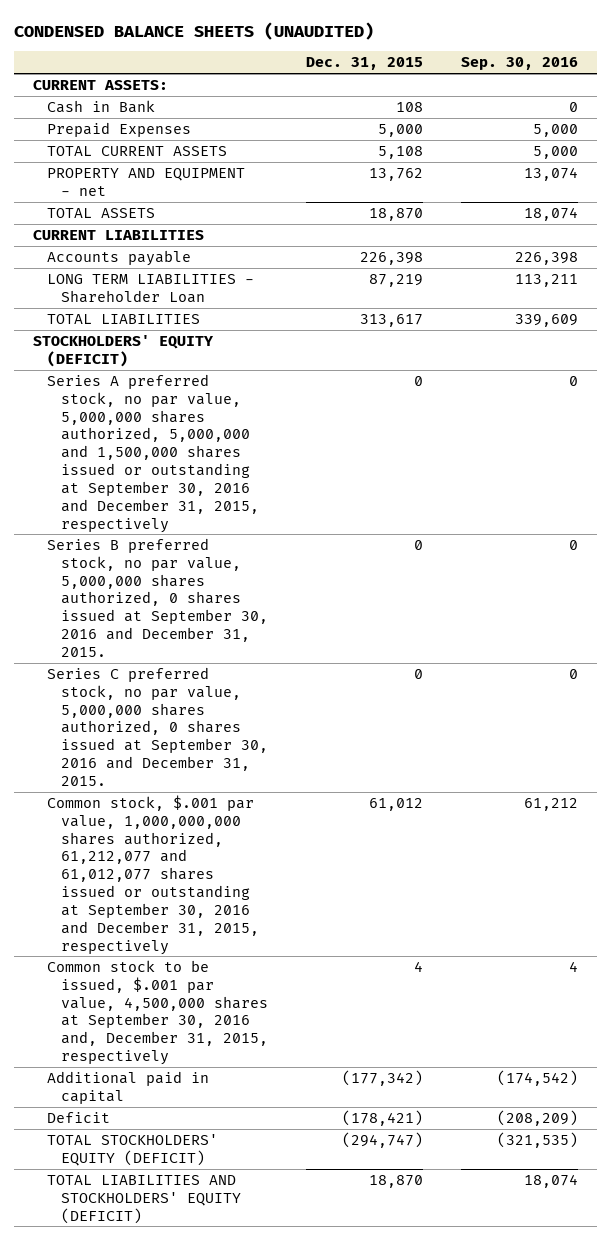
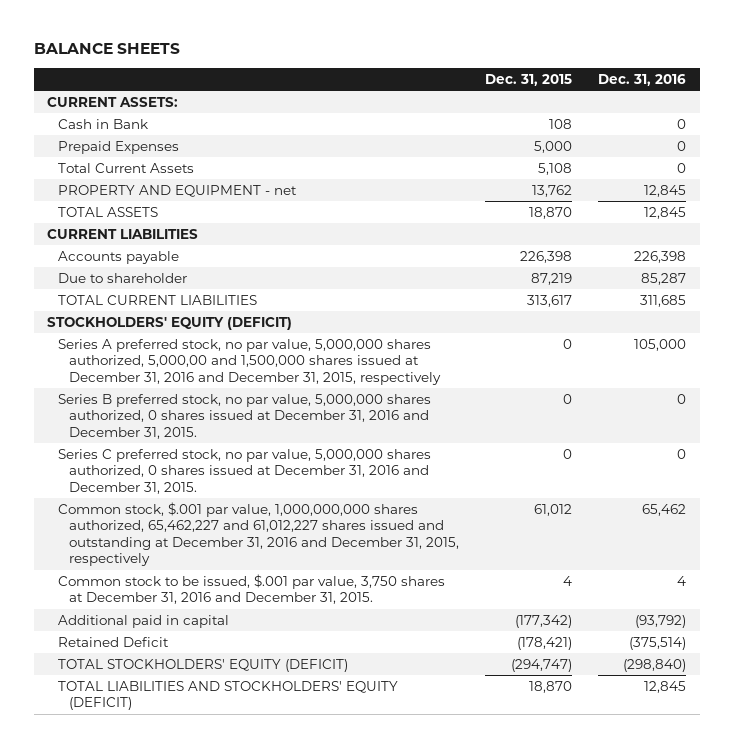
[14,21,375,40] CONDENSED BALANCE SHEETS (UNAUDITED) -> [33,43,180,55] BALANCE SHEETS
[461,57,579,71] Sep. 30, 2016 -> none
none -> [598,73,687,86] Dec. 31, 2016
[47,145,228,156] TOTAL CURRENT ASSETS -> [57,162,194,173] Total Current Assets
[47,273,255,303] LONG TERM LIABILITIES - Shareholder Loan -> [57,272,187,283] Due to shareholder
[47,313,201,324] TOTAL LIABILITIES -> [57,294,257,305] TOTAL CURRENT LIABILITIES
[47,373,260,533] Series A preferred stock, no par value, 5,000,000 shares authorized, 5,000,000 and 1,500,000 shares issued or outstanding at September 30, 2016 and December 31, 2015, respectively -> [57,338,441,385] Series A preferred stock, no par value, 5,000,000 shares authorized, 5,000,00 and 1,500,000 shares issued at December 31, 2016 and December 31, 2015, respectively
[47,537,269,657] Series B preferred stock, no par value, 5,000,000 shares authorized, 0 shares issued at September 30, 2016 and December 31, 2015. -> [57,393,431,439] Series B preferred stock, no par value, 5,000,000 shares authorized, 0 shares issued at December 31, 2016 and December 31, 2015.
[47,666,269,786] Series C preferred stock, no par value, 5,000,000 shares authorized, 0 shares issued at September 30, 2016 and December 31, 2015. -> [57,448,431,494] Series C preferred stock, no par value, 5,000,000 shares authorized, 0 shares issued at December 31, 2016 and December 31, 2015.
[47,794,260,955] Common stock, $.001 par value, 1,000,000,000 shares authorized, 61,212,077 and 61,012,077 shares issued or outstanding at September 30, 2016 and December 31, 2015, respectively -> [57,501,459,567] Common stock, $.001 par value, 1,000,000,000 shares authorized, 65,462,227 and 61,012,227 shares issued and outstanding at December 31, 2016 and December 31, 2015, respectively
[47,959,269,1066] Common stock to be issued, $.001 par value, 4,500,000 shares at September 30, 2016 and, December 31, 2015, respectively -> [57,573,445,605] Common stock to be issued, $.001 par value, 3,750 shares at December 31, 2016 and December 31, 2015.
[47,1111,111,1123] Deficit -> [57,636,169,647] Retained Deficit

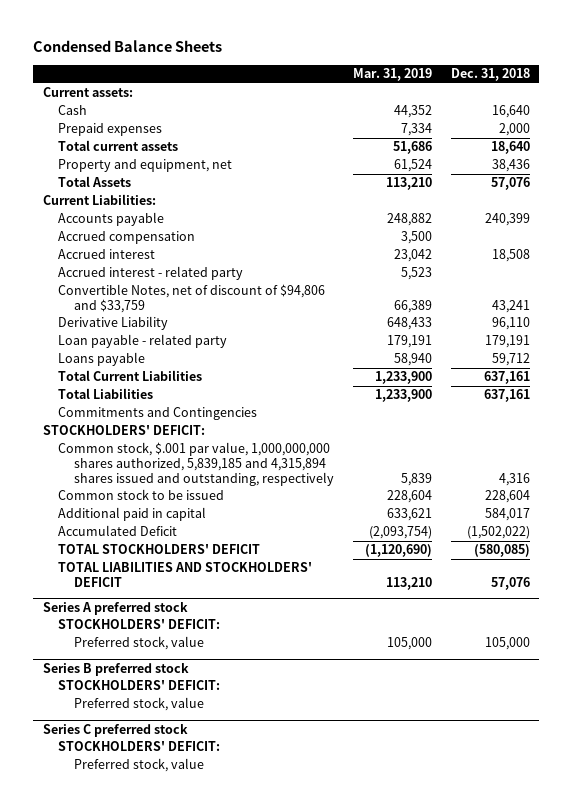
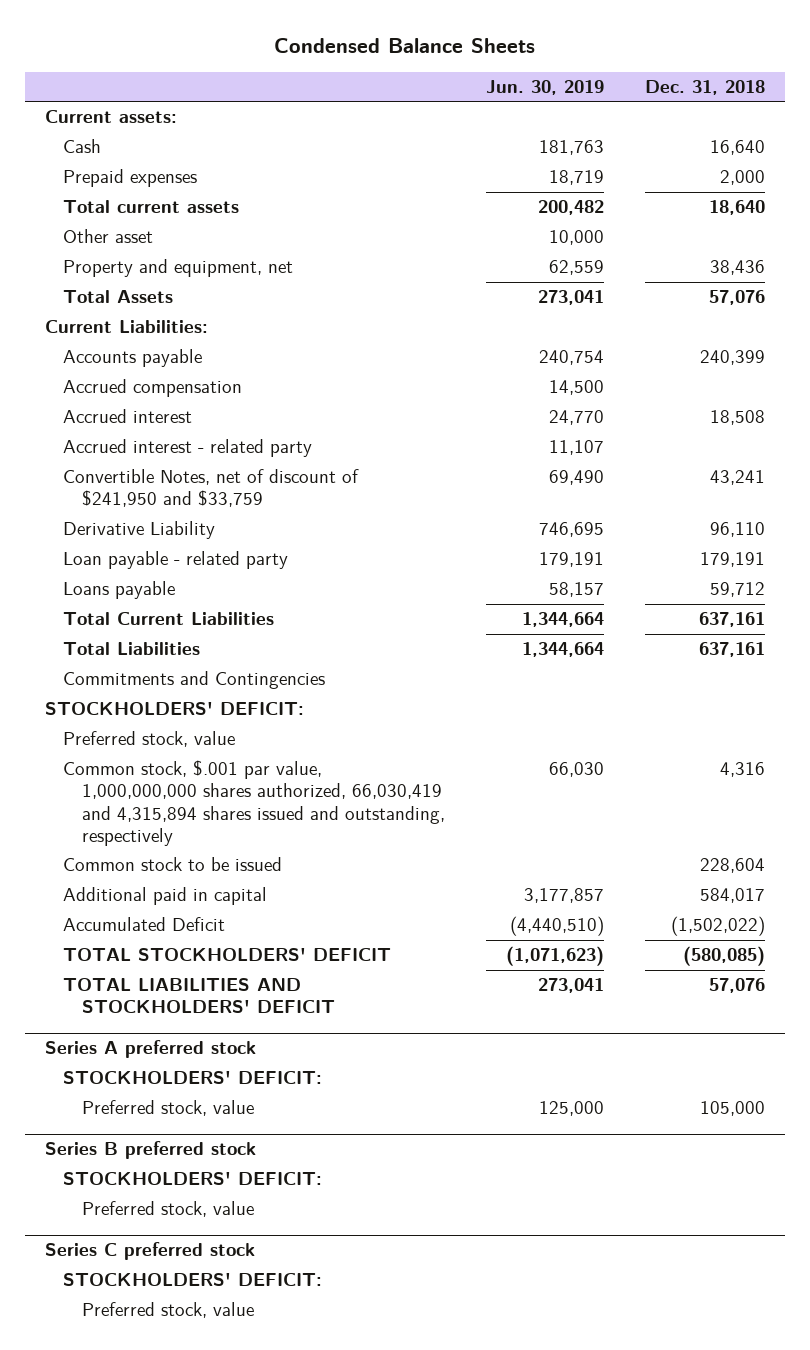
[352,68,432,82] Mar. 31, 2019 -> none
none -> [485,80,604,96] Jun. 30, 2019
none -> [63,229,154,244] Other asset
[58,284,326,314] Convertible Notes, net of discount of $94,806 and $33,759 -> [63,469,360,508] Convertible Notes, net of discount of $241,950 and $33,759
none -> [63,731,236,748] Preferred stock, value
[58,442,334,486] Common stock, $.001 par value, 1,000,000,000 shares authorized, 5,839,185 and 4,315,894 shares issued and outstanding, respectively -> [63,760,445,846] Common stock, $.001 par value, 1,000,000,000 shares authorized, 66,030,419 and 4,315,894 shares issued and outstanding, respectively

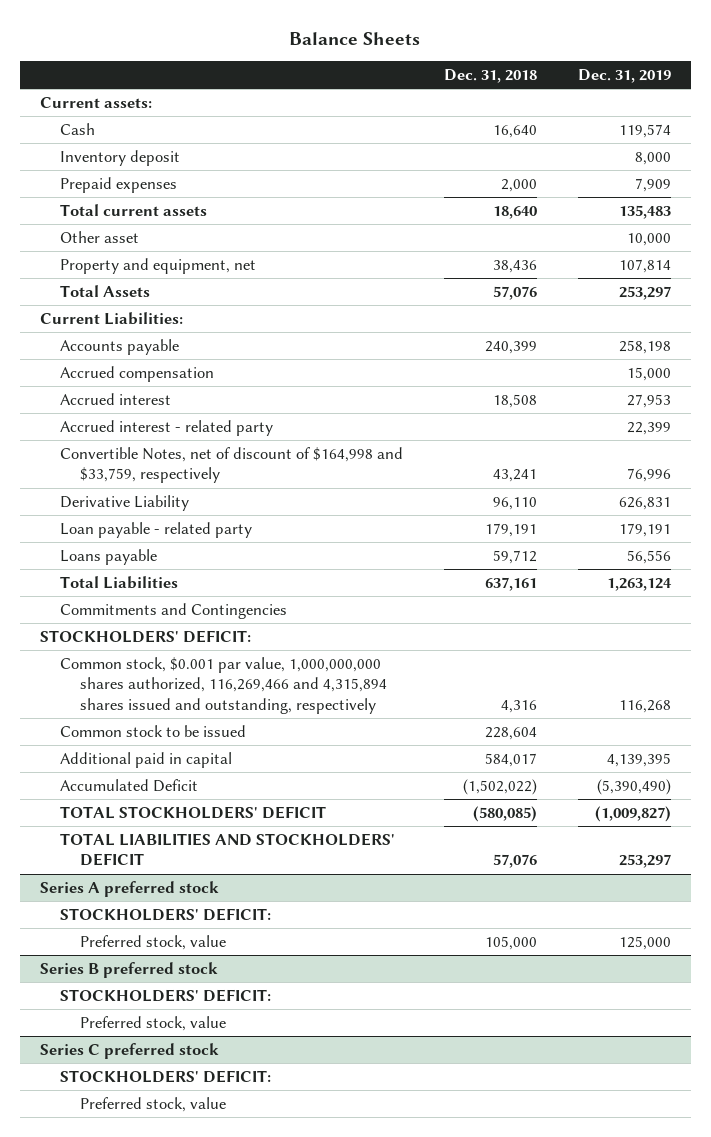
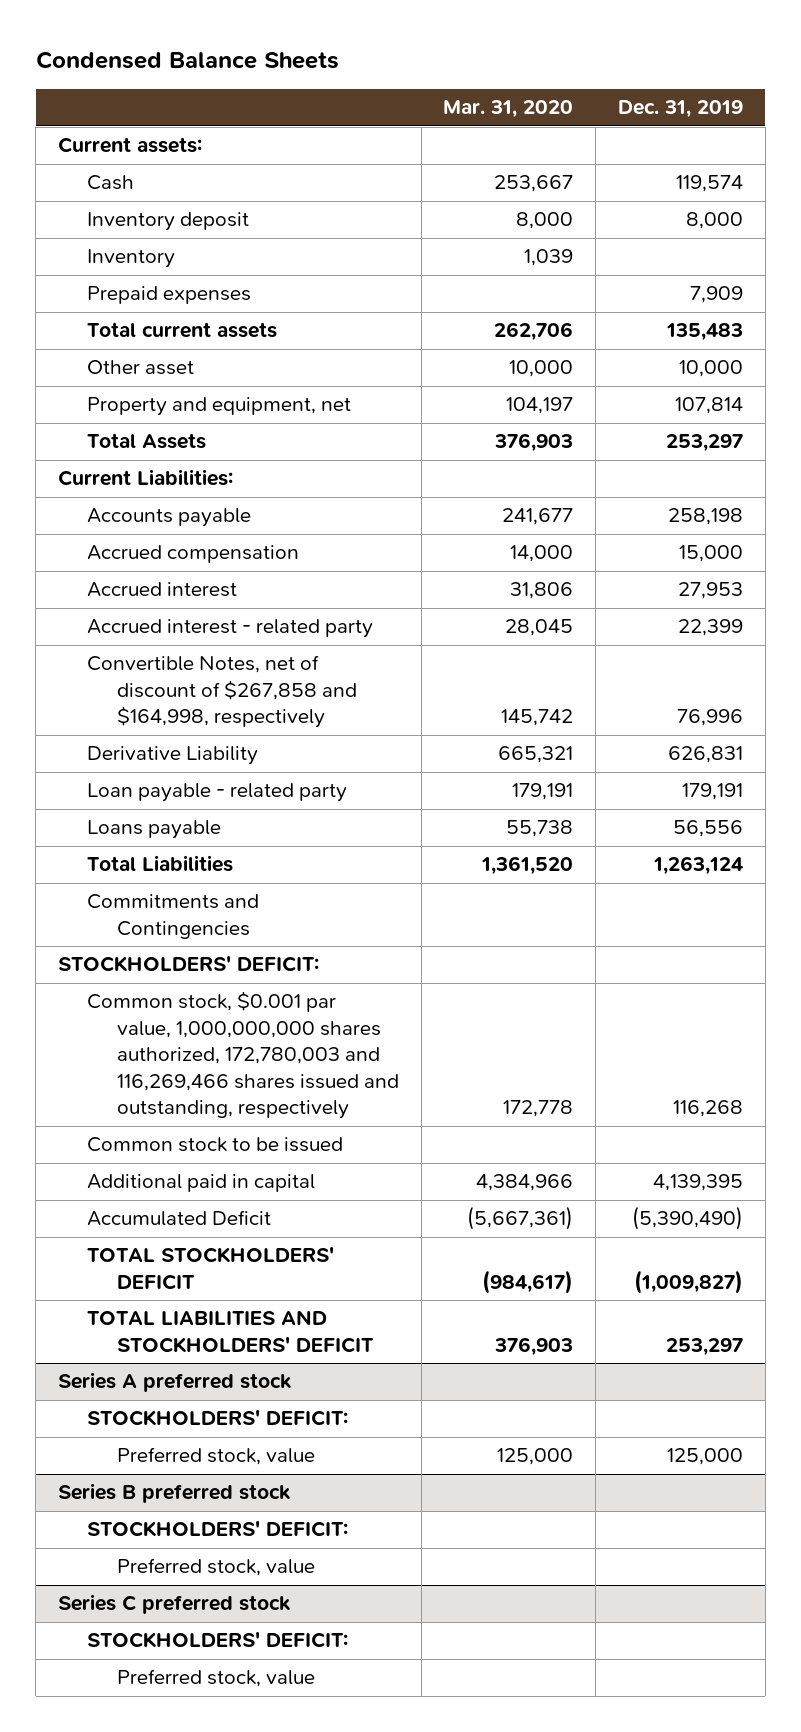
[289,31,421,45] Balance Sheets -> [35,50,339,69] Condensed Balance Sheets
[443,69,537,84] Dec. 31, 2018 -> none
none -> [443,100,574,119] Mar. 31, 2020
none -> [87,249,176,269] Inventory
[59,446,403,484] Convertible Notes, net of discount of $164,998 and $33,759, respectively -> [87,655,357,729] Convertible Notes, net of discount of $267,858 and $164,998, respectively
[59,656,387,715] Common stock, $0.001 par value, 1,000,000,000 shares authorized, 116,269,466 and 4,315,894 shares issued and outstanding, respectively -> [87,991,399,1120] Common stock, $0.001 par value, 1,000,000,000 shares authorized, 172,780,003 and 116,269,466 shares issued and outstanding, respectively

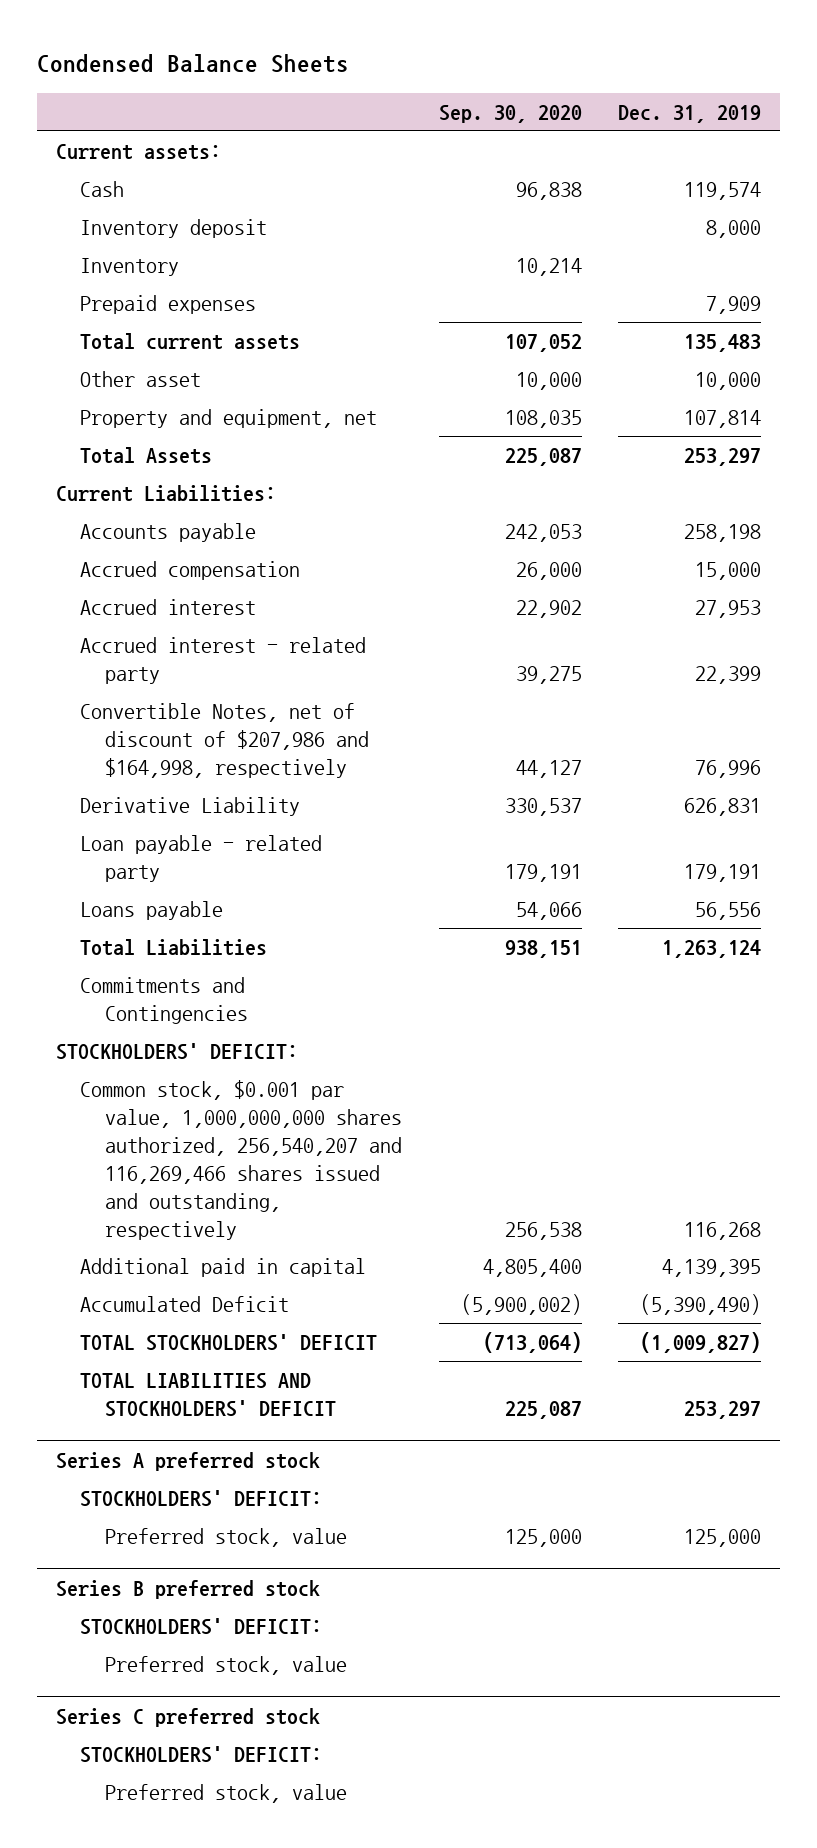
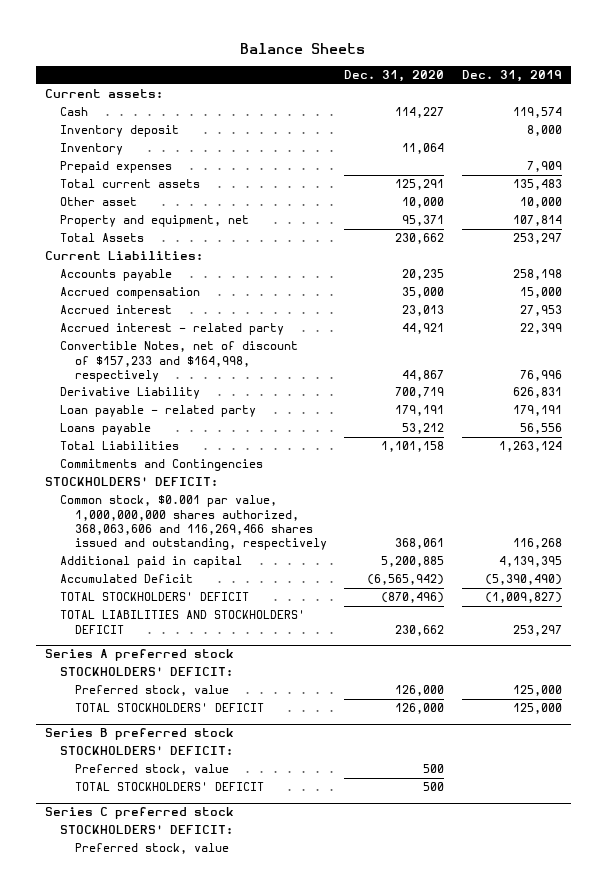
[37,53,350,73] Condensed Balance Sheets -> [240,43,366,55] Balance Sheets
[438,104,582,123] Sep. 30, 2020 -> none
none -> [344,70,445,83] Dec. 31, 2020
[80,702,369,778] Convertible Notes, net of discount of $207,986 and $164,998, respectively -> [59,341,298,382] Convertible Notes, net of discount of $157,233 and $164,998, respectively
[80,1079,402,1240] Common stock, $0.001 par value, 1,000,000,000 shares authorized, 256,540,207 and 116,269,466 shares issued and outstanding, respectively -> [59,495,327,551] Common stock, $0.001 par value, 1,000,000,000 shares authorized, 368,063,606 and 116,269,466 shares issued and outstanding, respectively
none -> [74,703,264,713] TOTAL STOCKHOLDERS' DEFICIT
none -> [74,782,264,792] TOTAL STOCKHOLDERS' DEFICIT

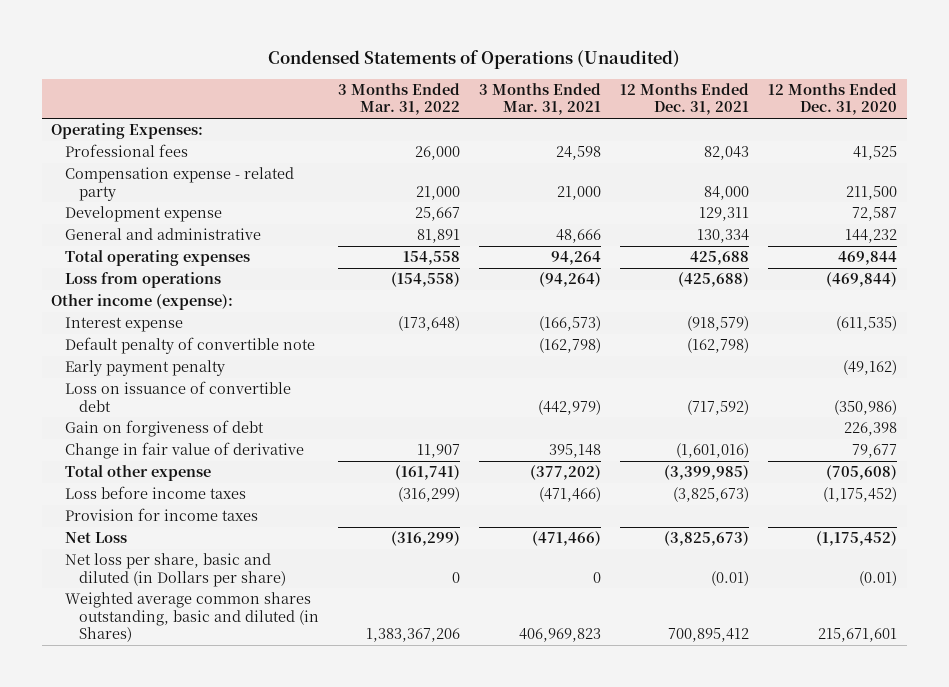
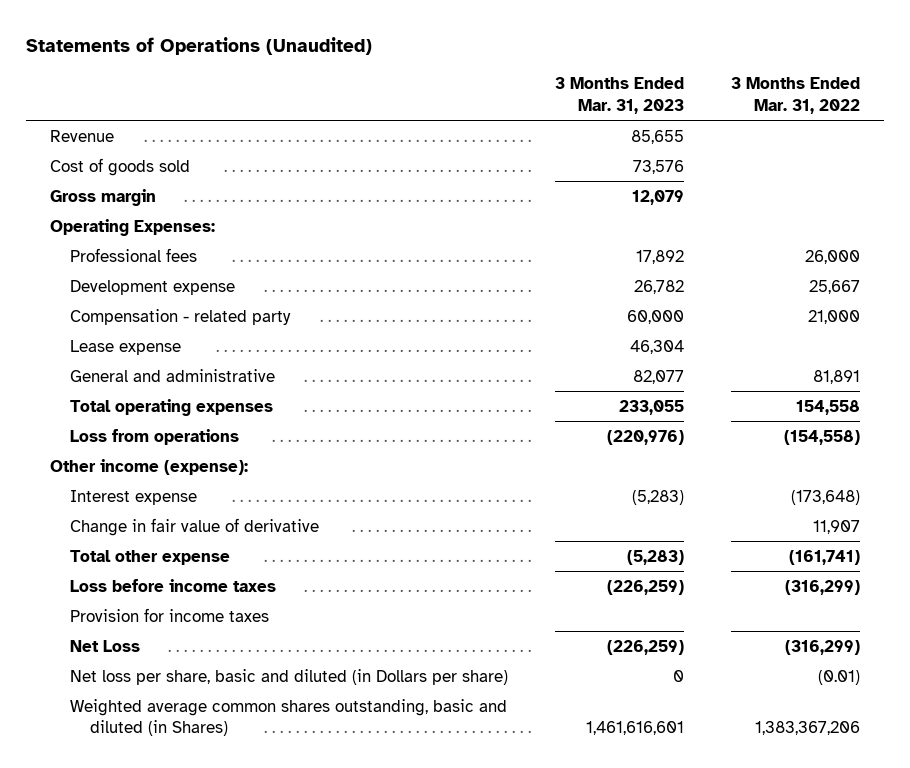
[268,50,681,70] Condensed Statements of Operations (Unaudited) -> [25,36,372,55] Statements of Operations (Unaudited)
[479,83,602,116] 3 Months Ended Mar. 31, 2021 -> none
[620,83,750,116] 12 Months Ended Dec. 31, 2021 -> none
[768,83,898,116] 12 Months Ended Dec. 31, 2020 -> none
none -> [554,77,684,114] 3 Months Ended Mar. 31, 2023
none -> [49,129,114,142] Revenue
none -> [49,157,190,176] Cost of goods sold
none -> [49,188,156,206] Gross margin
[65,167,295,201] Compensation expense - related party -> none
none -> [69,308,291,325] Compensation - related party
none -> [69,339,181,355] Lease expense
[65,337,316,355] Default penalty of convertible note -> none
[65,360,226,377] Early payment penalty -> none
[65,381,292,412] Loss on issuance of convertible debt -> none
[65,420,265,438] Gain on forgiveness of debt -> none
[452,571,461,583] 0 -> [818,669,861,685] (0.01)

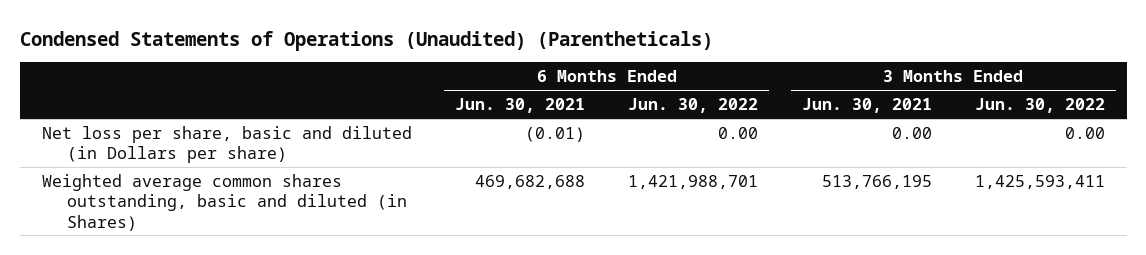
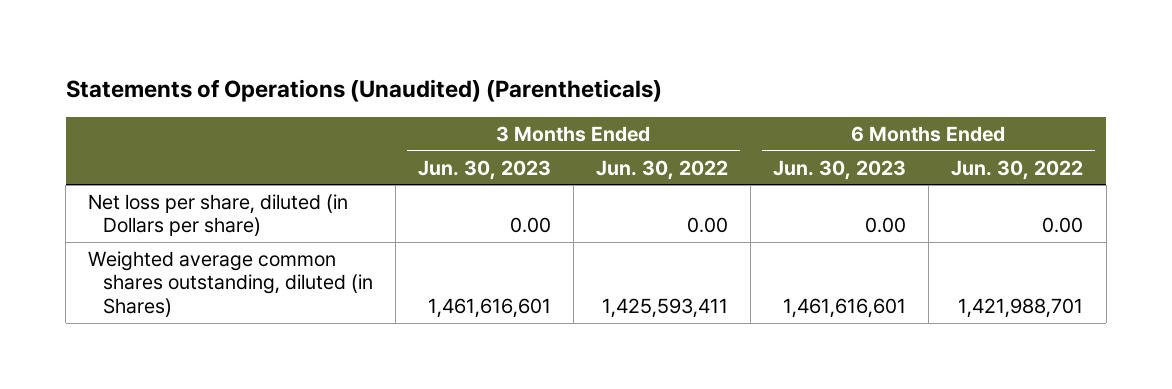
[19,30,713,51] Condensed Statements of Operations (Unaudited) (Parentheticals) -> [65,78,662,102] Statements of Operations (Unaudited) (Parentheticals)
[454,98,585,114] Jun. 30, 2021 -> none
[801,98,932,114] Jun. 30, 2021 -> none
none -> [418,159,552,180] Jun. 30, 2023
none -> [773,159,907,180] Jun. 30, 2023
[41,125,412,164] Net loss per share, basic and diluted (in Dollars per share) -> [88,193,349,237] Net loss per share, diluted (in Dollars per share)
[41,173,407,231] Weighted average common shares outstanding, basic and diluted (in Shares) -> [88,250,374,317] Weighted average common shares outstanding, diluted (in Shares)

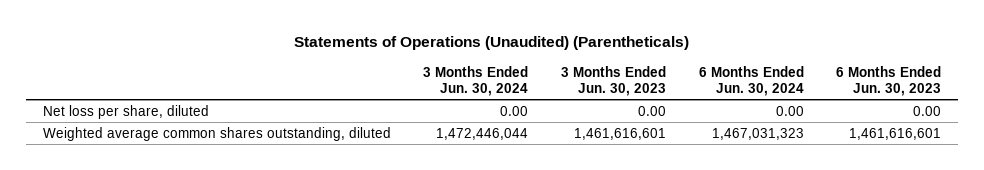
[596,159,729,180] Jun. 30, 2022 -> none
[951,159,1084,180] Jun. 30, 2022 -> none
none -> [423,65,529,96] 3 Months Ended Jun. 30, 2024
none -> [698,65,804,96] 6 Months Ended Jun. 30, 2024
[88,193,349,237] Net loss per share, diluted (in Dollars per share) -> [42,104,209,119] Net loss per share, diluted
[88,250,374,317] Weighted average common shares outstanding, diluted (in Shares) -> [42,126,391,141] Weighted average common shares outstanding, diluted

